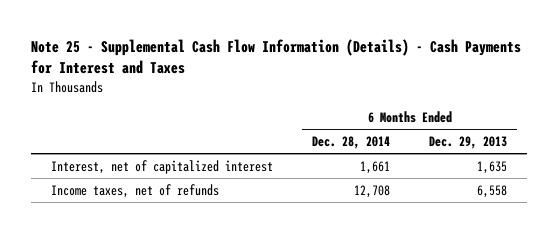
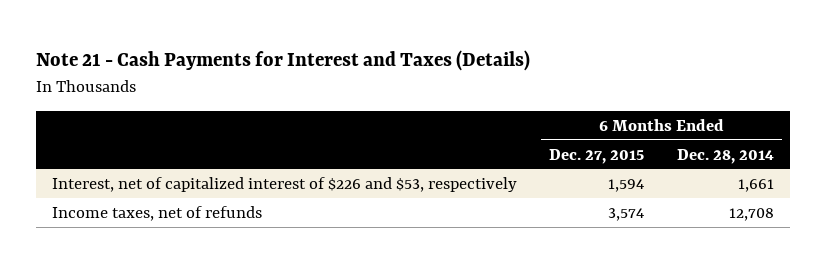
[31,39,522,75] Note 25 - Supplemental Cash Flow Information (Details) - Cash Payments for Interest and Taxes -> [35,49,530,71] Note 21 - Cash Payments for Interest and Taxes (Details)
[429,136,508,150] Dec. 29, 2013 -> none
none -> [549,148,645,164] Dec. 27, 2015
[50,159,273,174] Interest, net of capitalized interest -> [52,176,518,192] Interest, net of capitalized interest of $226 and $53, respectively

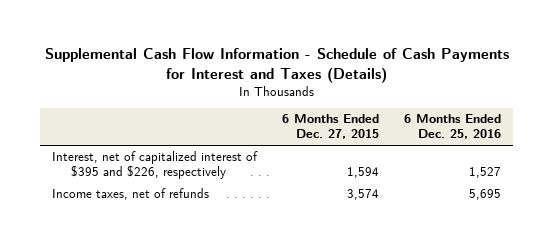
[35,49,530,71] Note 21 - Cash Payments for Interest and Taxes (Details) -> [44,48,509,83] Supplemental Cash Flow Information - Schedule of Cash Payments for Interest and Taxes (Details)
[676,148,774,164] Dec. 28, 2014 -> none
none -> [403,114,501,140] 6 Months Ended Dec. 25, 2016
[52,176,518,192] Interest, net of capitalized interest of $226 and $53, respectively -> [52,151,259,180] Interest, net of capitalized interest of $395 and $226, respectively

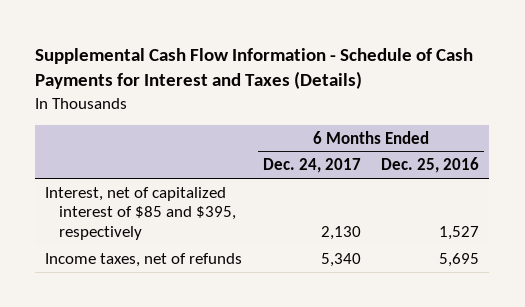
[282,114,380,140] 6 Months Ended Dec. 27, 2015 -> none
none -> [262,158,361,174] Dec. 24, 2017
[52,151,259,180] Interest, net of capitalized interest of $395 and $226, respectively -> [45,186,236,240] Interest, net of capitalized interest of $85 and $395, respectively

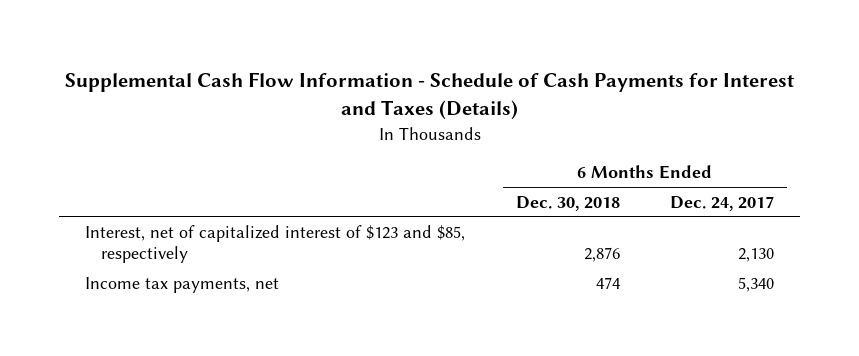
[381,157,480,174] Dec. 25, 2016 -> none
none -> [515,195,620,211] Dec. 30, 2018
[45,186,236,240] Interest, net of capitalized interest of $85 and $395, respectively -> [84,224,465,264] Interest, net of capitalized interest of $123 and $85, respectively
[45,252,243,267] Income taxes, net of refunds -> [84,276,279,293] Income tax payments, net

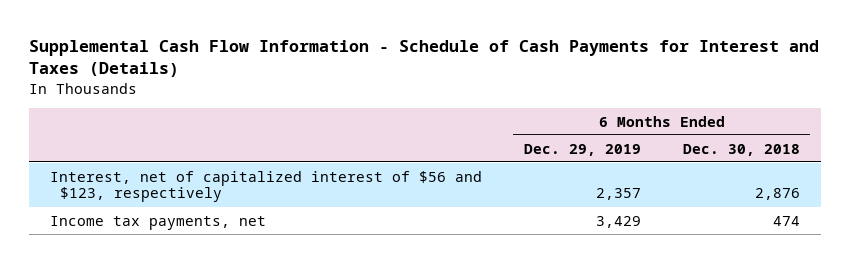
[670,195,775,211] Dec. 24, 2017 -> none
none -> [523,143,641,156] Dec. 29, 2019
[84,224,465,264] Interest, net of capitalized interest of $123 and $85, respectively -> [49,170,482,203] Interest, net of capitalized interest of $56 and $123, respectively

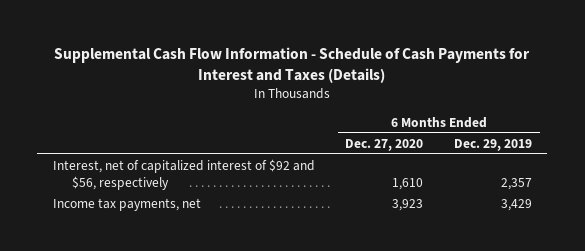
[682,143,800,156] Dec. 30, 2018 -> none
none -> [345,138,424,151] Dec. 27, 2020
[49,170,482,203] Interest, net of capitalized interest of $56 and $123, respectively -> [52,158,315,191] Interest, net of capitalized interest of $92 and $56, respectively

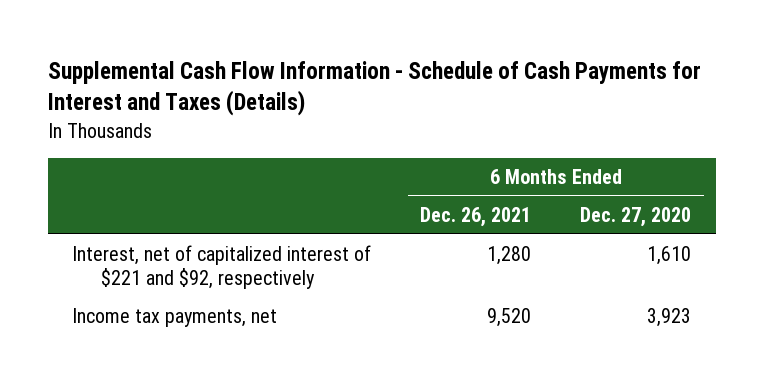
[453,138,532,151] Dec. 29, 2019 -> none
none -> [420,206,532,227] Dec. 26, 2021
[52,158,315,191] Interest, net of capitalized interest of $92 and $56, respectively -> [72,245,372,290] Interest, net of capitalized interest of $221 and $92, respectively

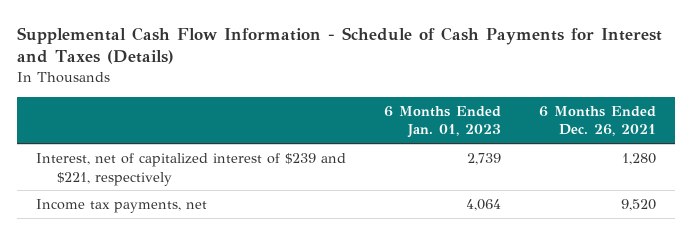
[580,206,692,227] Dec. 27, 2020 -> none
none -> [383,105,501,139] 6 Months Ended Jan. 01, 2023
[72,245,372,290] Interest, net of capitalized interest of $221 and $92, respectively -> [35,152,346,186] Interest, net of capitalized interest of $239 and $221, respectively

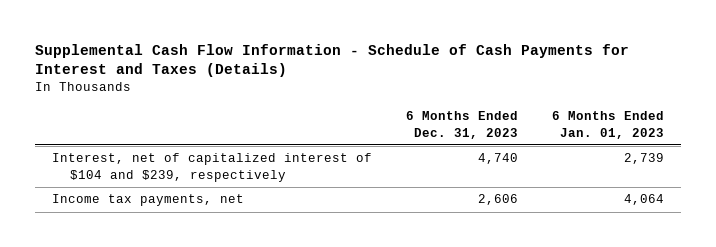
[539,105,657,137] 6 Months Ended Dec. 26, 2021 -> none
none -> [406,111,519,139] 6 Months Ended Dec. 31, 2023
[35,152,346,186] Interest, net of capitalized interest of $239 and $221, respectively -> [51,153,372,182] Interest, net of capitalized interest of $104 and $239, respectively

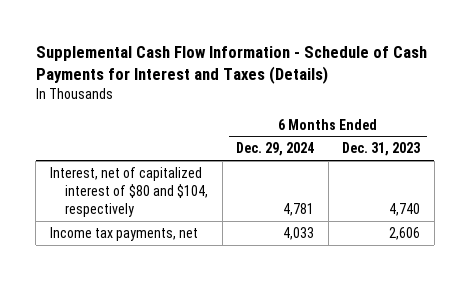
[552,111,665,139] 6 Months Ended Jan. 01, 2023 -> none
none -> [236,142,315,157] Dec. 29, 2024
[51,153,372,182] Interest, net of capitalized interest of $104 and $239, respectively -> [49,166,209,218] Interest, net of capitalized interest of $80 and $104, respectively

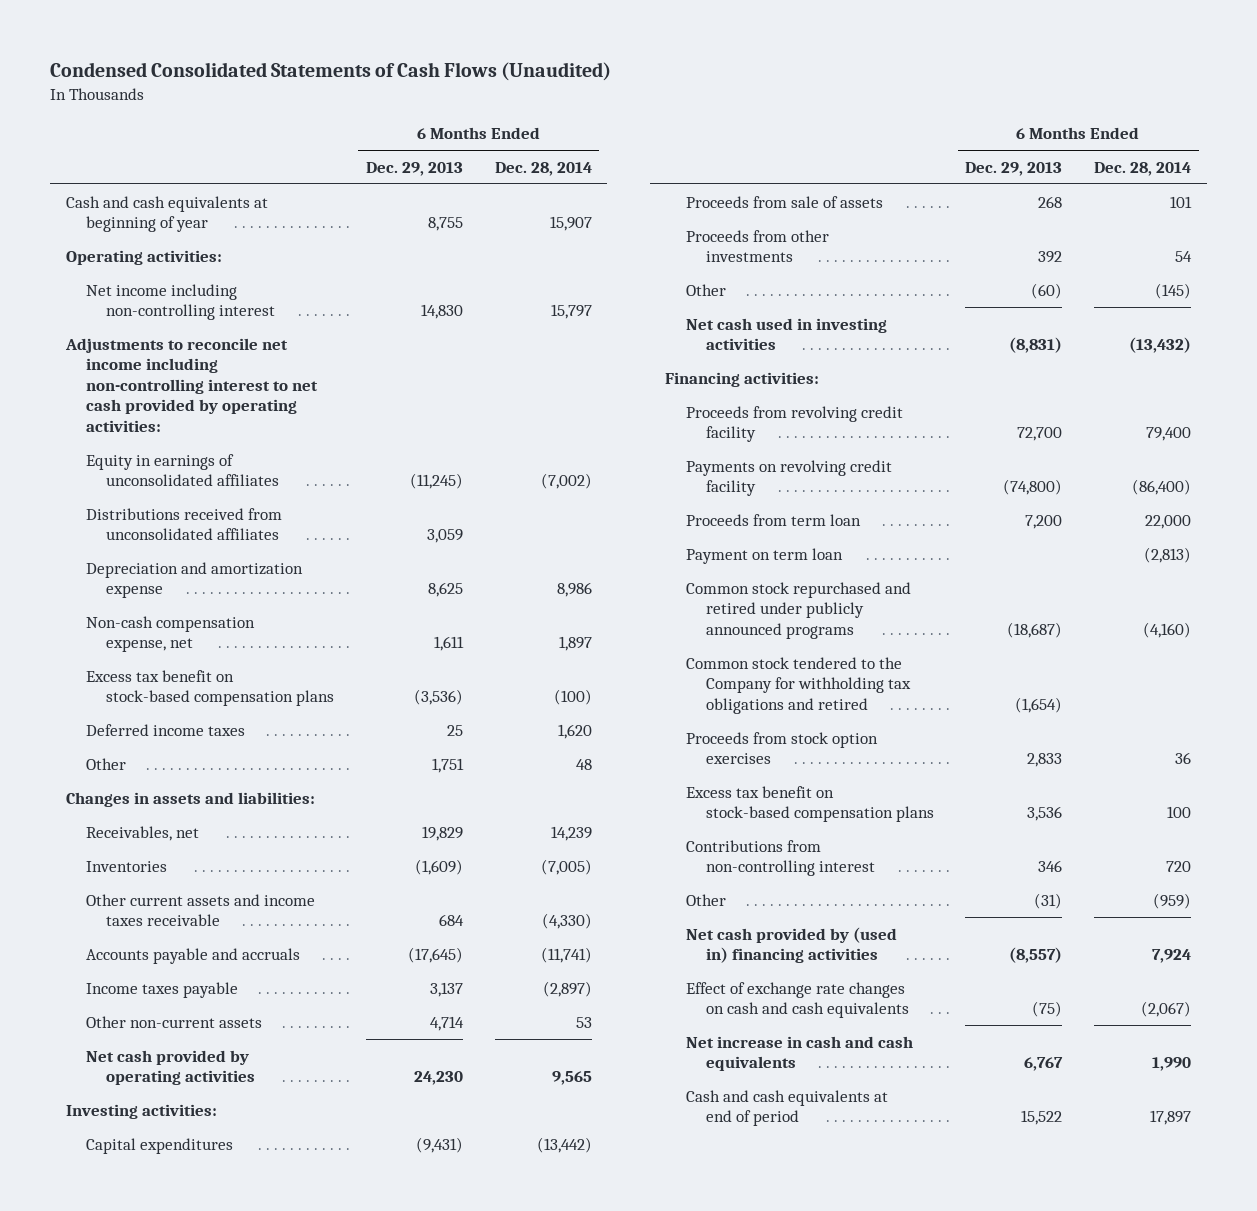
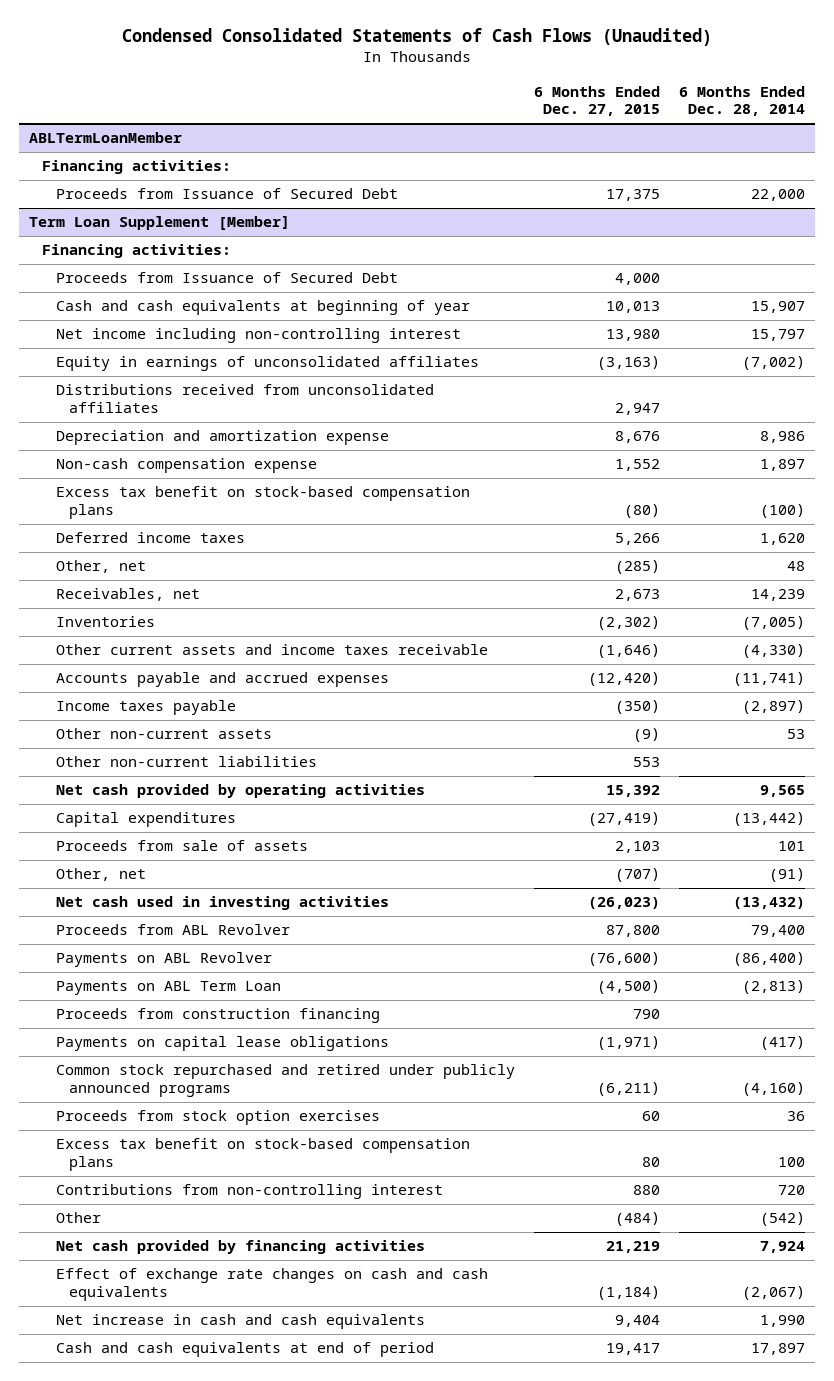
[365,161,463,176] Dec. 29, 2013 -> none
none -> [533,85,660,117] 6 Months Ended Dec. 27, 2015
none -> [28,132,182,144] ABLTermLoanMember
none -> [42,160,232,175] Financing activities:
none -> [55,188,398,200] Proceeds from Issuance of Secured Debt
none -> [28,216,290,231] Term Loan Supplement [Member]
none -> [42,244,232,259] Financing activities:
none -> [55,272,398,284] Proceeds from Issuance of Secured Debt
[66,249,223,265] Operating activities: -> none
[65,337,319,432] Adjustments to reconcile net income including non-controlling interest to net cash provided by operating activities: -> none
[86,615,256,653] Non-cash compensation expense, net -> [55,458,317,474] Non-cash compensation expense
[66,791,316,807] Changes in assets and liabilities: -> none
[86,757,127,770] Other -> [55,560,146,574] Other, net
[86,947,301,964] Accounts payable and accruals -> [55,672,389,688] Accounts payable and accrued expenses
none -> [55,756,317,768] Other non-current liabilities
[66,1103,218,1119] Investing activities: -> none
[685,229,829,263] Proceeds from other investments -> none
[685,283,726,296] Other -> [55,868,146,882] Other, net
[1154,282,1191,299] (145) -> [768,868,805,883] (91)
[665,371,820,387] Financing activities: -> none
[685,513,861,526] Proceeds from term loan -> none
[685,405,903,443] Proceeds from revolving credit facility -> [55,924,290,936] Proceeds from ABL Revolver
[685,459,892,497] Payments on revolving credit facility -> [55,952,272,968] Payments on ABL Revolver
[685,547,843,564] Payment on term loan -> [55,981,281,996] Payments on ABL Term Loan
none -> [55,1008,380,1024] Proceeds from construction financing
none -> [55,1036,389,1052] Payments on capital lease obligations
[685,656,911,714] Common stock tendered to the Company for withholding tax obligations and retired -> none
[1152,892,1191,909] (959) -> [759,1212,805,1227] (542)
[685,926,897,964] Net cash provided by (used in) financing activities -> [55,1240,425,1255] Net cash provided by financing activities

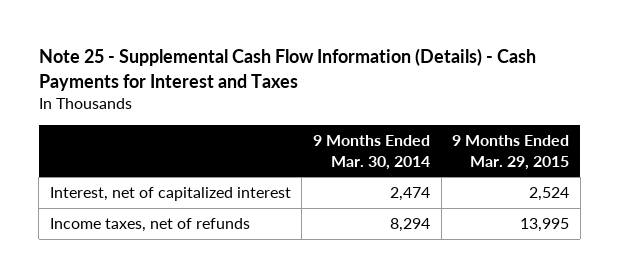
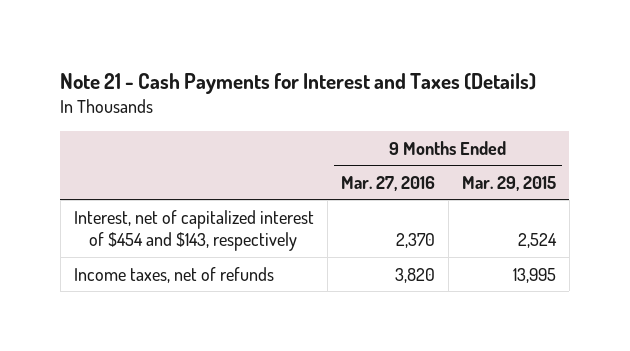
[38,48,536,91] Note 25 - Supplemental Cash Flow Information (Details) - Cash Payments for Interest and Taxes -> [60,72,537,94] Note 21 - Cash Payments for Interest and Taxes (Details)
[313,135,431,170] 9 Months Ended Mar. 30, 2014 -> none
none -> [340,175,435,191] Mar. 27, 2016
[49,187,291,202] Interest, net of capitalized interest -> [73,209,314,252] Interest, net of capitalized interest of $454 and $143, respectively

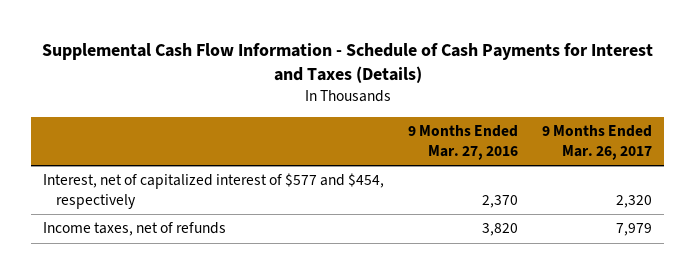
[60,72,537,94] Note 21 - Cash Payments for Interest and Taxes (Details) -> [41,42,653,84] Supplemental Cash Flow Information - Schedule of Cash Payments for Interest and Taxes (Details)
[461,175,556,191] Mar. 29, 2015 -> none
none -> [541,125,652,161] 9 Months Ended Mar. 26, 2017
[73,209,314,252] Interest, net of capitalized interest of $454 and $143, respectively -> [43,173,385,210] Interest, net of capitalized interest of $577 and $454, respectively

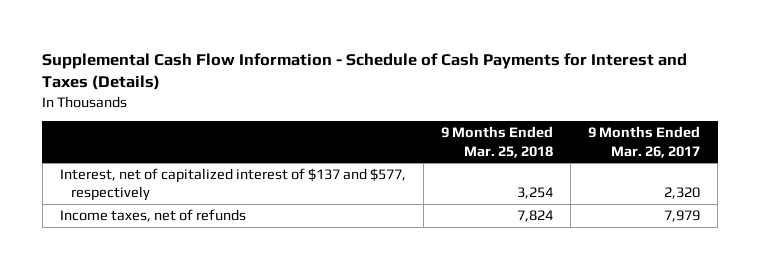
[408,125,519,161] 9 Months Ended Mar. 27, 2016 -> none
none -> [441,126,554,158] 9 Months Ended Mar. 25, 2018
[43,173,385,210] Interest, net of capitalized interest of $577 and $454, respectively -> [59,168,406,202] Interest, net of capitalized interest of $137 and $577, respectively

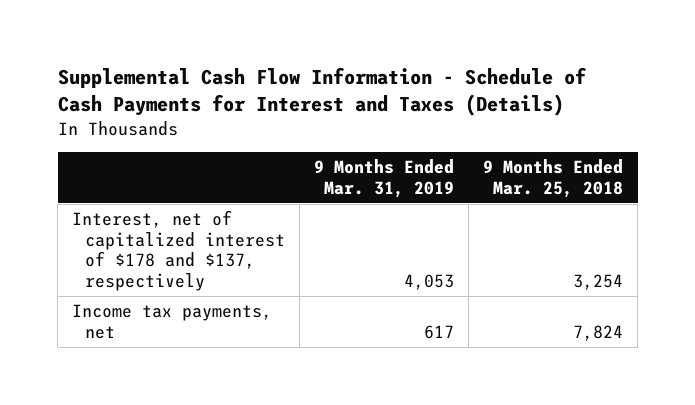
[588,126,701,158] 9 Months Ended Mar. 26, 2017 -> none
none -> [313,158,454,198] 9 Months Ended Mar. 31, 2019
[59,168,406,202] Interest, net of capitalized interest of $137 and $577, respectively -> [72,210,285,291] Interest, net of capitalized interest of $178 and $137, respectively
[59,209,246,223] Income taxes, net of refunds -> [72,304,273,339] Income tax payments, net

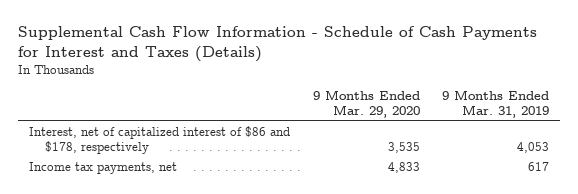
[482,158,623,198] 9 Months Ended Mar. 25, 2018 -> none
none -> [312,90,420,119] 9 Months Ended Mar. 29, 2020
[72,210,285,291] Interest, net of capitalized interest of $178 and $137, respectively -> [29,125,291,155] Interest, net of capitalized interest of $86 and $178, respectively

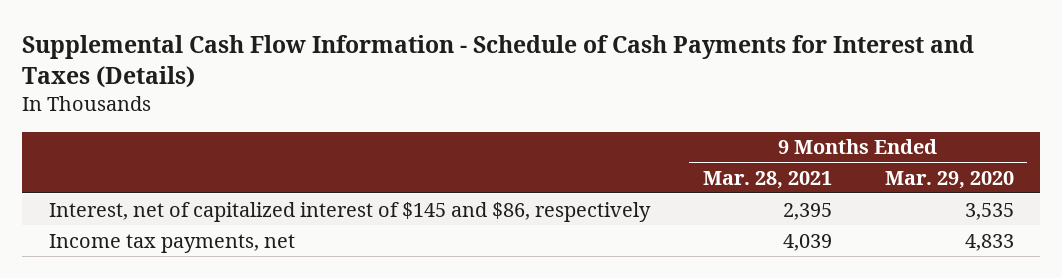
[442,90,550,119] 9 Months Ended Mar. 31, 2019 -> none
none -> [702,170,832,189] Mar. 28, 2021
[29,125,291,155] Interest, net of capitalized interest of $86 and $178, respectively -> [48,201,651,222] Interest, net of capitalized interest of $145 and $86, respectively

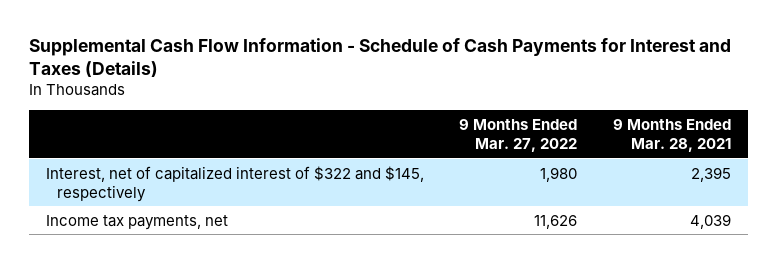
[884,170,1014,189] Mar. 29, 2020 -> none
none -> [459,118,578,153] 9 Months Ended Mar. 27, 2022
[48,201,651,222] Interest, net of capitalized interest of $145 and $86, respectively -> [46,165,425,202] Interest, net of capitalized interest of $322 and $145, respectively

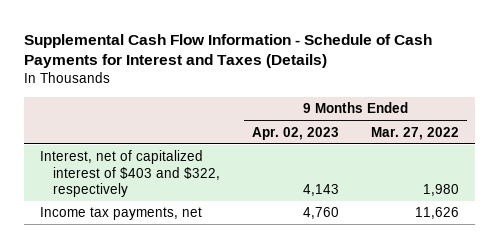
[612,118,731,153] 9 Months Ended Mar. 28, 2021 -> none
none -> [252,126,340,140] Apr. 02, 2023
[46,165,425,202] Interest, net of capitalized interest of $322 and $145, respectively -> [39,150,221,198] Interest, net of capitalized interest of $403 and $322, respectively

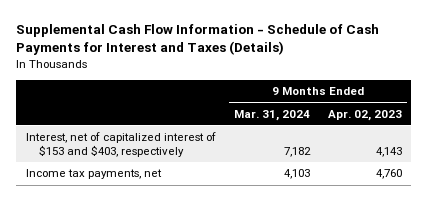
[370,126,459,140] Mar. 27, 2022 -> none
none -> [233,109,310,121] Mar. 31, 2024
[39,150,221,198] Interest, net of capitalized interest of $403 and $322, respectively -> [25,132,216,158] Interest, net of capitalized interest of $153 and $403, respectively

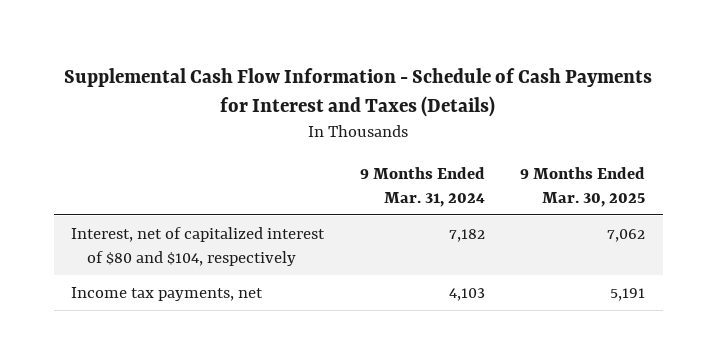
[328,109,403,121] Apr. 02, 2023 -> none
none -> [520,166,646,207] 9 Months Ended Mar. 30, 2025
[25,132,216,158] Interest, net of capitalized interest of $153 and $403, respectively -> [71,227,326,267] Interest, net of capitalized interest of $80 and $104, respectively

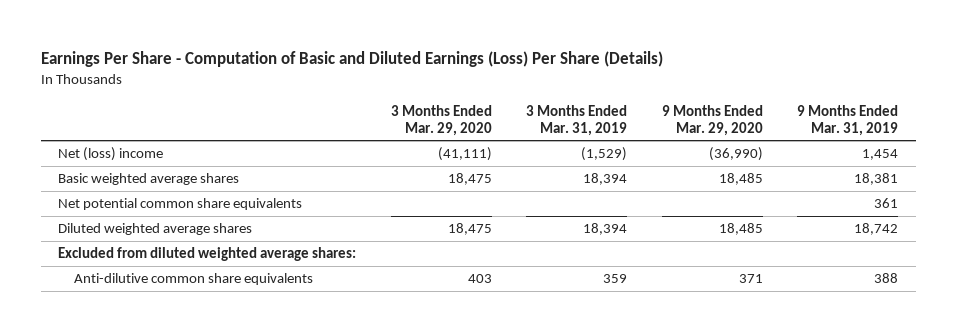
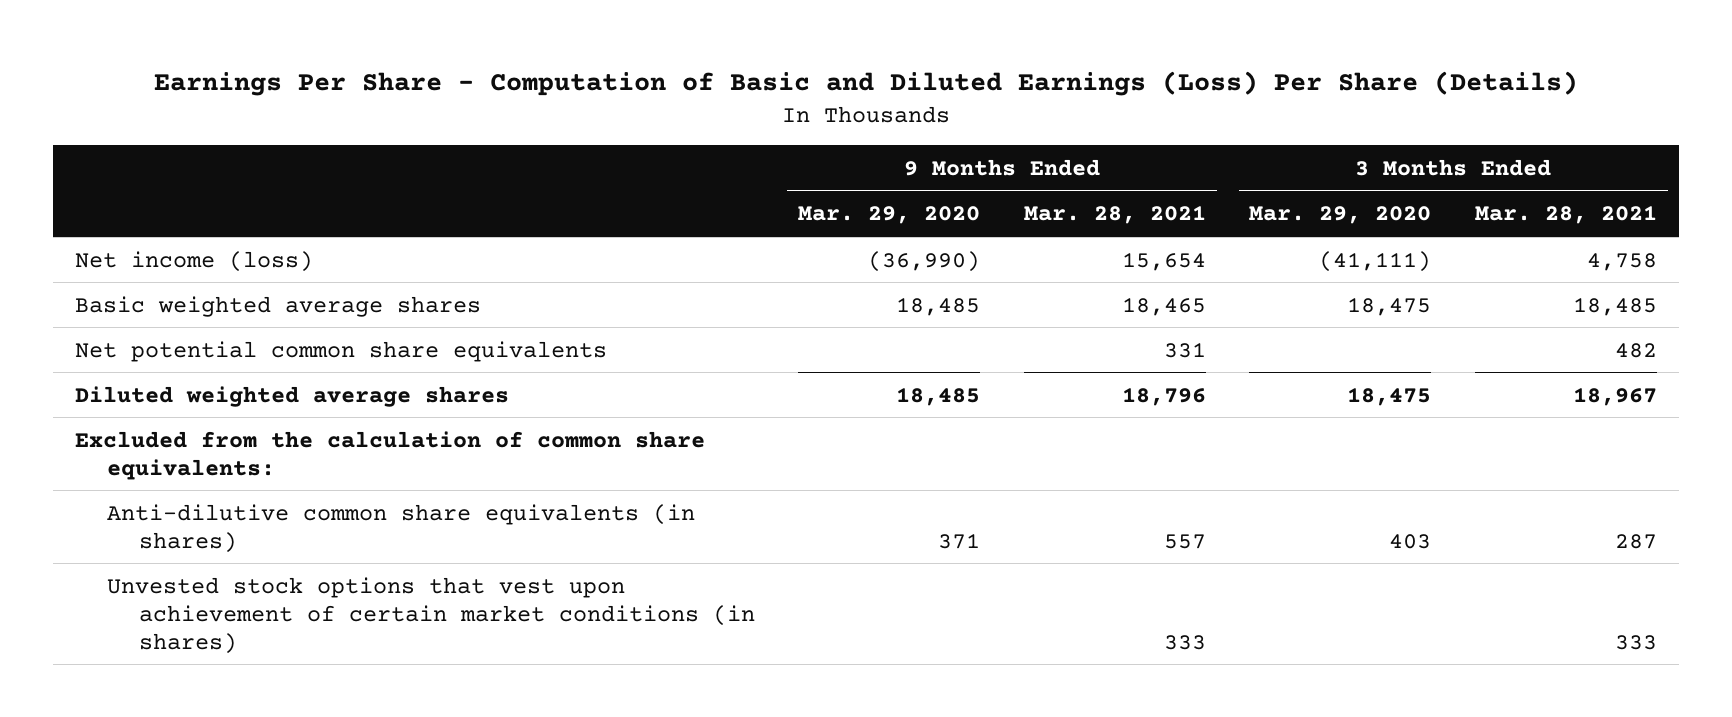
[526,104,628,136] 3 Months Ended Mar. 31, 2019 -> none
[797,104,899,136] 9 Months Ended Mar. 31, 2019 -> none
none -> [1023,205,1206,225] Mar. 28, 2021
none -> [1475,205,1658,225] Mar. 28, 2021
[58,147,164,162] Net (loss) income -> [74,250,313,272] Net income (loss)
[58,247,357,262] Excluded from diluted weighted average shares: -> [74,430,705,480] Excluded from the calculation of common share equivalents:
[73,273,313,286] Anti-dilutive common share equivalents -> [106,503,695,553] Anti-dilutive common share equivalents (in shares)
none -> [106,576,755,654] Unvested stock options that vest upon achievement of certain market conditions (in shares)

